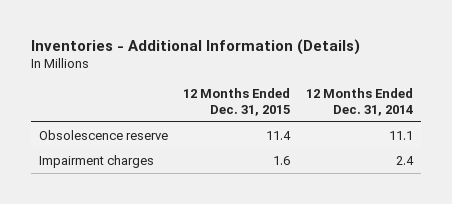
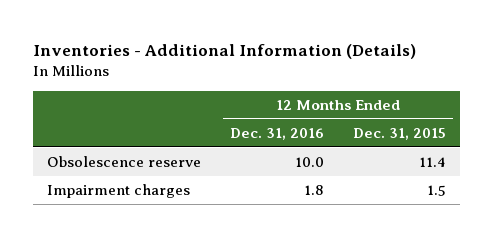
[306,88,414,116] 12 Months Ended Dec. 31, 2014 -> none
none -> [230,127,325,140] Dec. 31, 2016
[273,156,291,166] 1.6 -> [426,184,446,196] 1.5

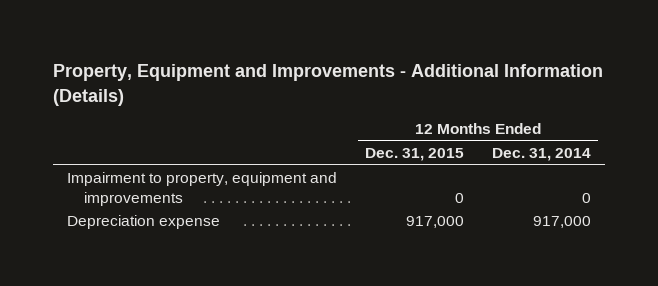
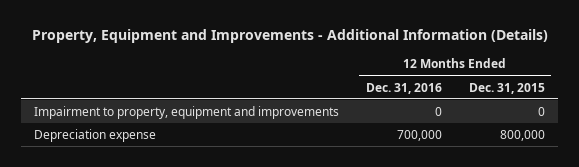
[491,148,591,162] Dec. 31, 2014 -> none
none -> [366,82,443,94] Dec. 31, 2016
[405,216,464,229] 917,000 -> [499,130,545,142] 800,000

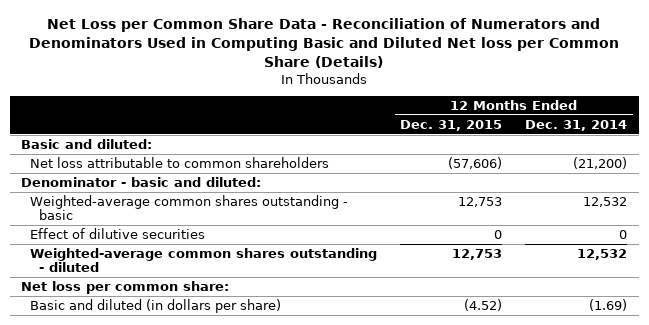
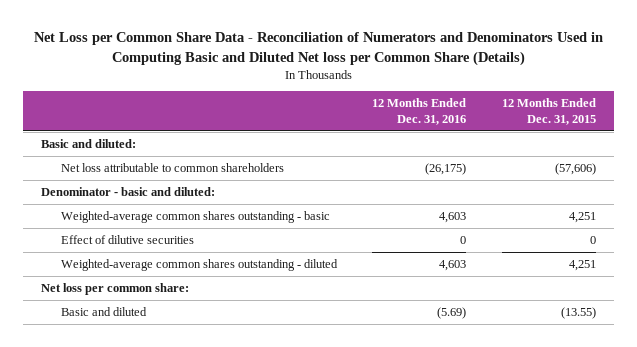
[525,119,628,131] Dec. 31, 2014 -> none
none -> [372,98,467,125] 12 Months Ended Dec. 31, 2016
[458,196,503,207] 12,753 -> [569,212,597,224] 4,251
[452,248,503,260] 12,753 -> [569,260,597,272] 4,251
[30,298,282,313] Basic and diluted (in dollars per share) -> [60,307,147,317] Basic and diluted
[464,298,503,311] (4.52) -> [561,307,597,320] (13.55)

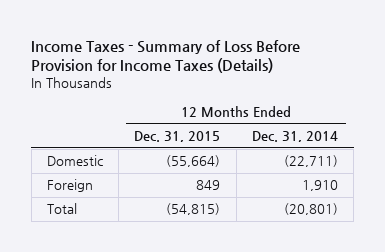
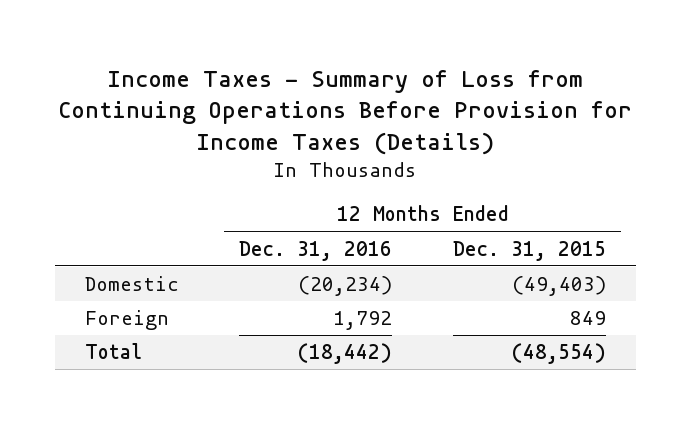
[31,39,301,73] Income Taxes - Summary of Loss Before Provision for Income Taxes (Details) -> [58,69,633,155] Income Taxes - Summary of Loss from Continuing Operations Before Provision for Income Taxes (Details)
[251,130,338,142] Dec. 31, 2014 -> none
none -> [239,240,393,261] Dec. 31, 2016
[166,155,221,168] (55,664) -> [511,276,606,297] (49,403)
[166,203,221,216] (54,815) -> [511,343,606,365] (48,554)

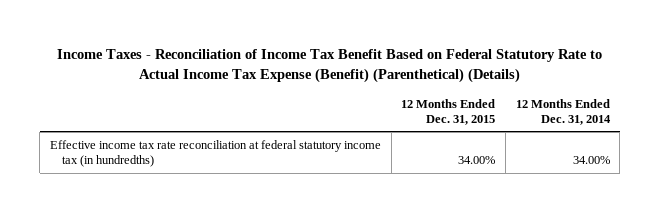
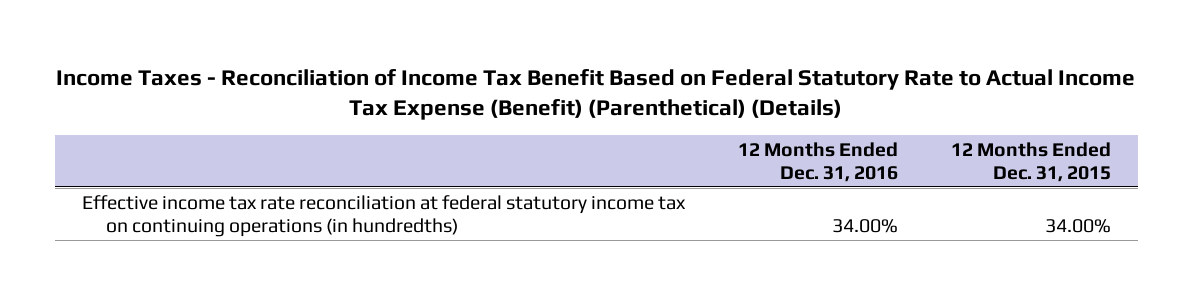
[515,98,611,125] 12 Months Ended Dec. 31, 2014 -> none
none -> [737,141,898,182] 12 Months Ended Dec. 31, 2016
[49,139,381,167] Effective income tax rate reconciliation at federal statutory income tax (in hundredths) -> [81,194,686,238] Effective income tax rate reconciliation at federal statutory income tax on continuing operations (in hundredths)

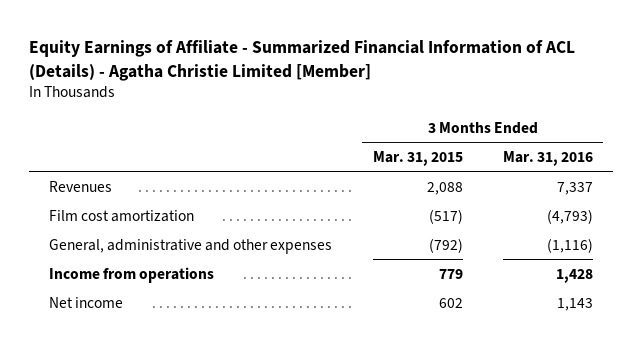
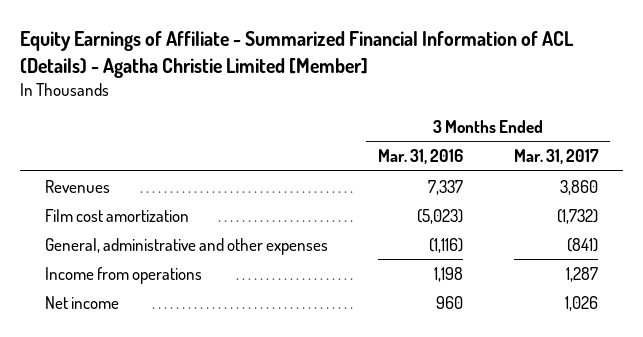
[372,150,463,166] Mar. 31, 2015 -> none
none -> [513,149,599,165] Mar. 31, 2017
[547,208,594,224] (4,793) -> [417,208,464,224] (5,023)
[556,268,594,283] 1,428 -> [434,266,464,282] 1,198
[557,297,594,311] 1,143 -> [436,295,464,309] 960

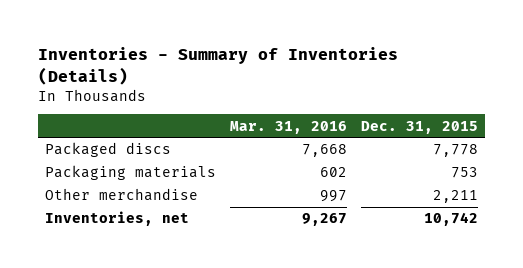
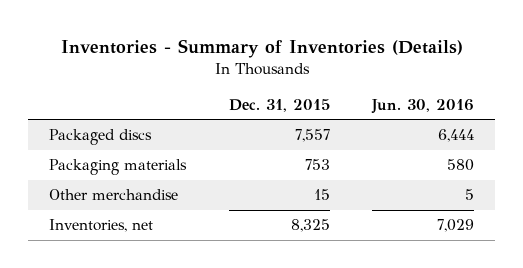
[230,120,348,134] Mar. 31, 2016 -> none
none -> [371,98,475,114] Jun. 30, 2016
[433,144,479,158] 7,778 -> [294,129,330,143] 7,557
[433,190,479,204] 2,211 -> [313,189,330,201] 15
[424,212,479,227] 10,742 -> [290,219,330,233] 8,325

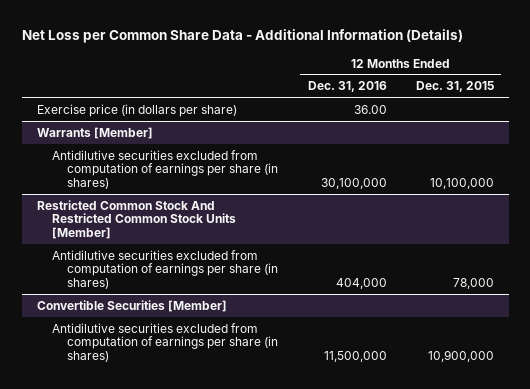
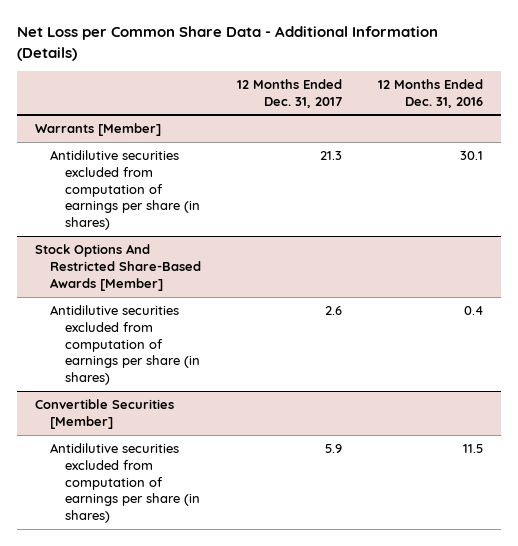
[415,81,494,93] Dec. 31, 2015 -> none
none -> [237,78,343,108] 12 Months Ended Dec. 31, 2017
[36,103,237,117] Exercise price (in dollars per share) -> none
[36,199,236,240] Restricted Common Stock And Restricted Common Stock Units [Member] -> none
[320,178,387,190] 30,100,000 -> [460,151,484,161] 30.1
none -> [35,244,201,291] Stock Options And Restricted Share-Based Awards [Member]
[335,278,387,290] 404,000 -> [464,306,484,316] 0.4
[323,351,387,363] 11,500,000 -> [463,444,484,454] 11.5

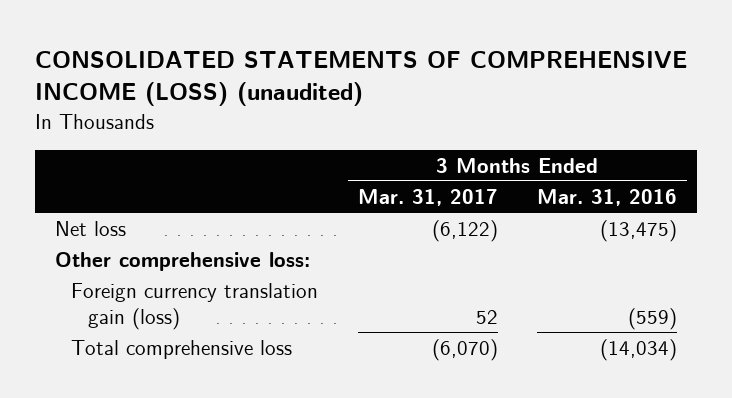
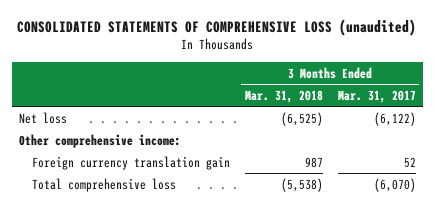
[35,50,688,107] CONSOLIDATED STATEMENTS OF COMPREHENSIVE INCOME (LOSS) (unaudited) -> [17,18,417,36] CONSOLIDATED STATEMENTS OF COMPREHENSIVE LOSS (unaudited)
[536,188,677,206] Mar. 31, 2016 -> none
none -> [244,89,323,103] Mar. 31, 2018
[55,252,311,272] Other comprehensive loss: -> [19,133,182,148] Other comprehensive income:
[71,283,319,330] Foreign currency translation gain (loss) -> [32,155,231,170] Foreign currency translation gain

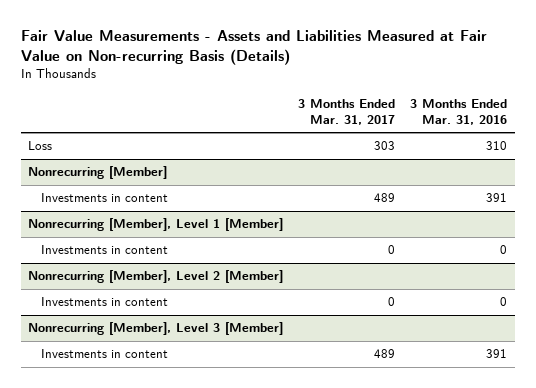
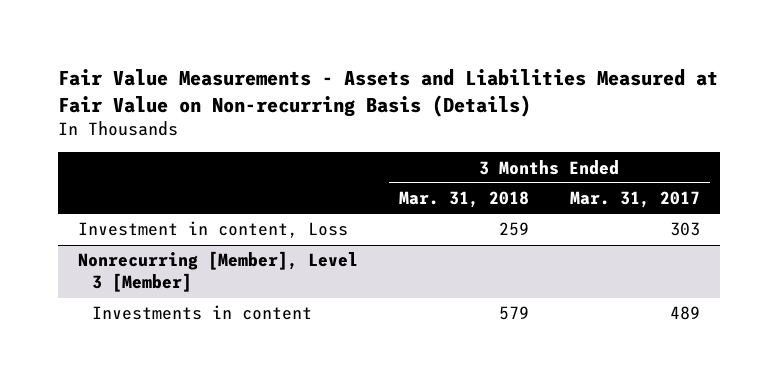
[410,99,508,125] 3 Months Ended Mar. 31, 2016 -> none
none -> [398,191,529,209] Mar. 31, 2018
[28,166,168,180] Nonrecurring [Member] -> none
[40,193,168,203] Investments in content -> none
[28,218,284,232] Nonrecurring [Member], Level 1 [Member] -> none
[40,245,168,255] Investments in content -> none
[28,270,284,284] Nonrecurring [Member], Level 2 [Member] -> none
[40,297,168,307] Investments in content -> none
[28,141,53,151] Loss -> [77,221,348,239] Investment in content, Loss

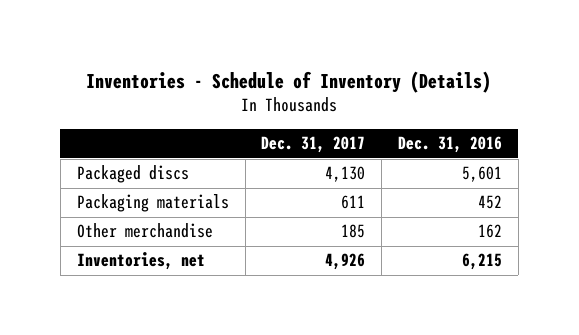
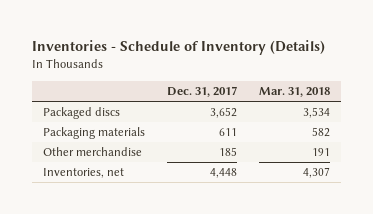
[398,136,503,154] Dec. 31, 2016 -> none
none -> [258,87,330,98] Mar. 31, 2018
[325,166,366,183] 4,130 -> [209,107,237,119] 3,652
[325,253,366,271] 4,926 -> [209,168,237,179] 4,448

